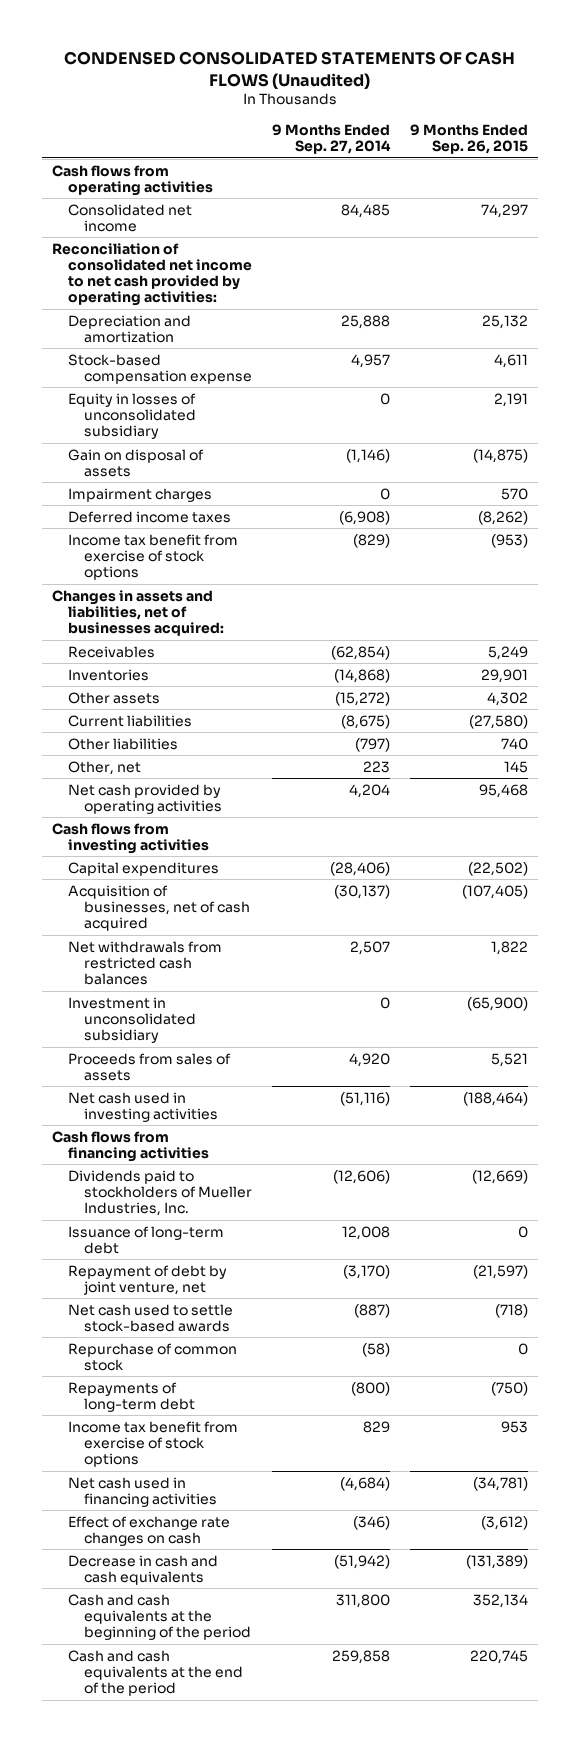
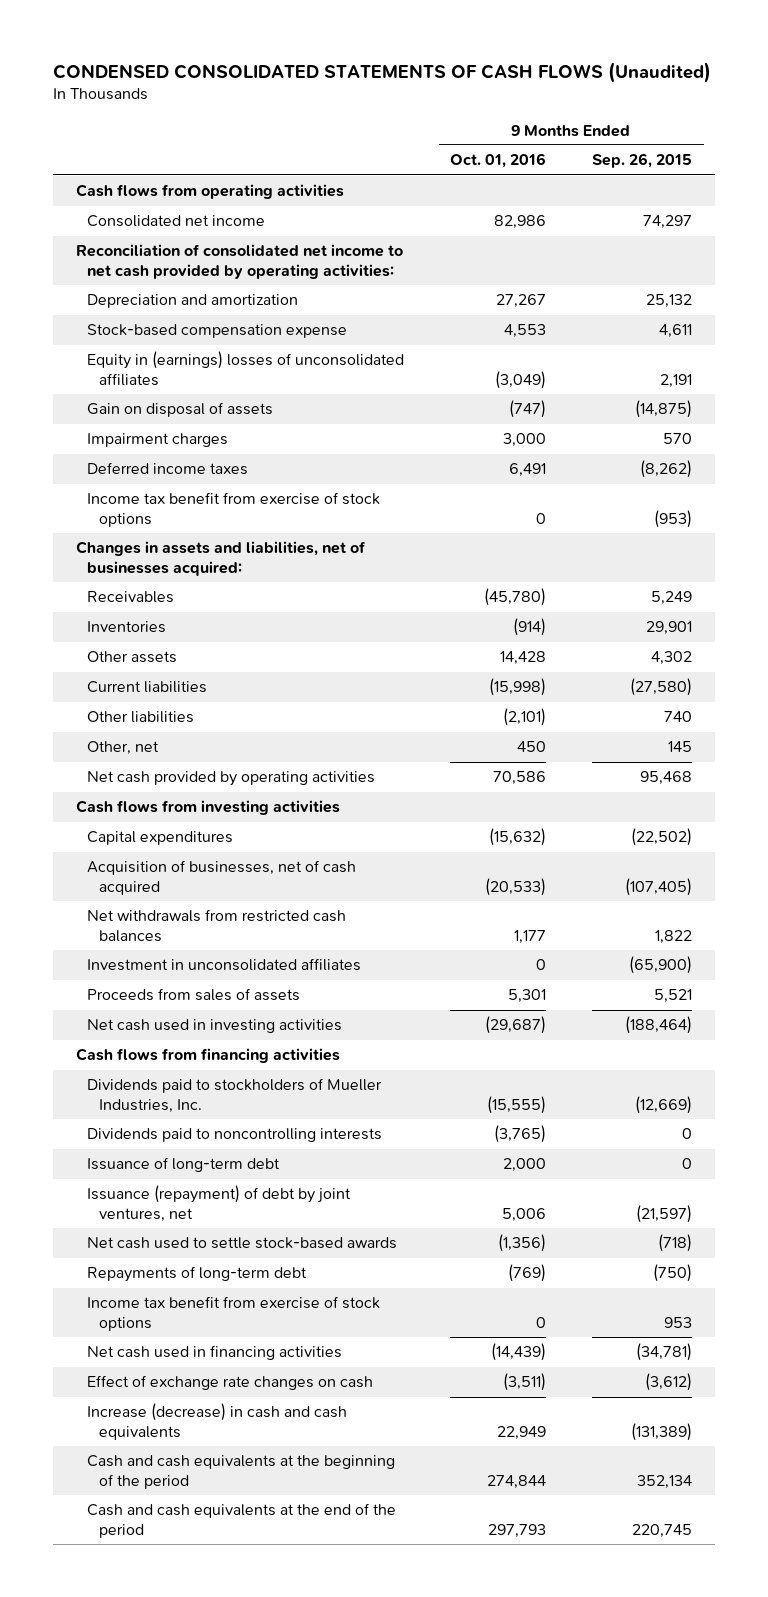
[272,124,392,155] 9 Months Ended Sep. 27, 2014 -> none
none -> [450,153,547,169] Oct. 01, 2016
[68,392,197,440] Equity in losses of unconsolidated subsidiary -> [87,351,405,387] Equity in (earnings) losses of unconsolidated affiliates
[68,996,197,1044] Investment in unconsolidated subsidiary -> [87,958,362,972] Investment in unconsolidated affiliates
none -> [87,1128,383,1143] Dividends paid to noncontrolling interests
[68,1264,228,1295] Repayment of debt by joint venture, net -> [87,1185,352,1223] Issuance (repayment) of debt by joint ventures, net
[68,1342,238,1371] Repurchase of common stock -> none
[68,1554,219,1585] Decrease in cash and cash equivalents -> [87,1403,348,1441] Increase (decrease) in cash and cash equivalents

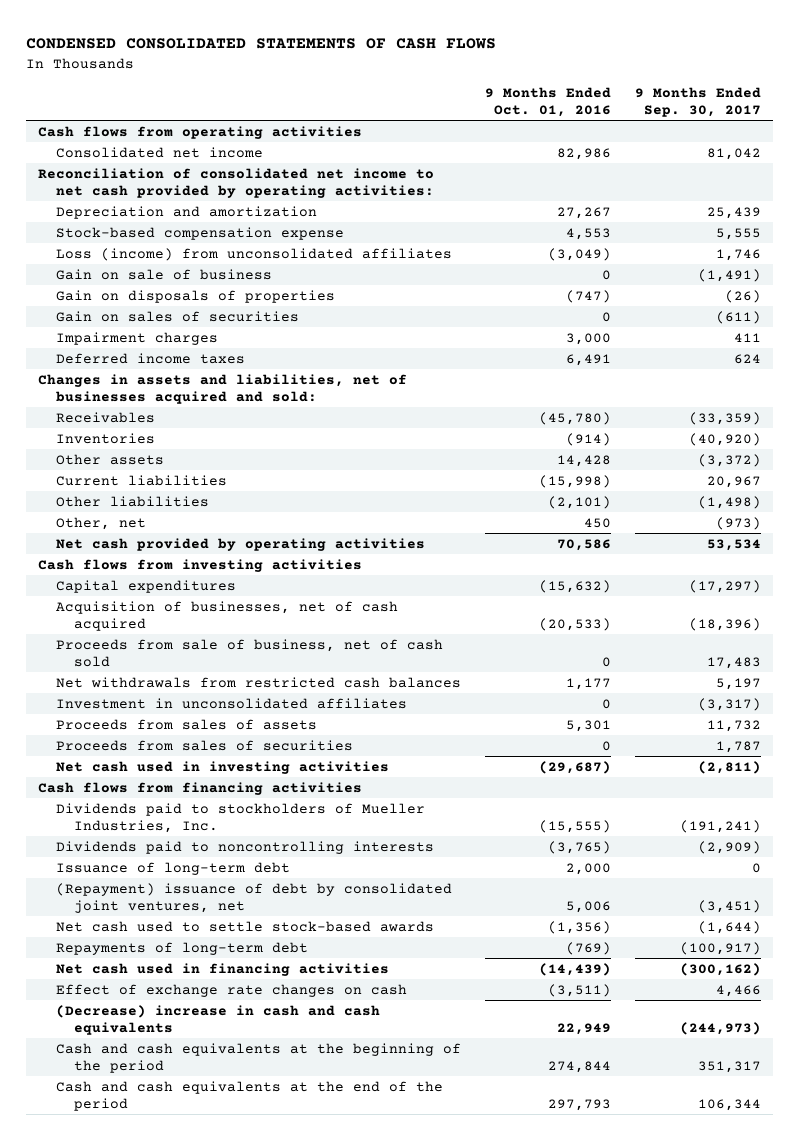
[52,61,711,83] CONDENSED CONSOLIDATED STATEMENTS OF CASH FLOWS (Unaudited) -> [25,38,496,50] CONDENSED CONSOLIDATED STATEMENTS OF CASH FLOWS
[592,153,693,169] Sep. 26, 2015 -> none
none -> [634,86,761,117] 9 Months Ended Sep. 30, 2017
[87,351,405,387] Equity in (earnings) losses of unconsolidated affiliates -> [55,247,452,261] Loss (income) from unconsolidated affiliates
none -> [55,268,272,280] Gain on sale of business
[87,402,274,418] Gain on disposal of assets -> [55,289,335,303] Gain on disposals of properties
none -> [55,310,299,322] Gain on sales of securities
[87,492,381,528] Income tax benefit from exercise of stock options -> none
[75,541,366,577] Changes in assets and liabilities, net of businesses acquired: -> [37,373,407,405] Changes in assets and liabilities, net of businesses acquired and sold:
none -> [55,638,443,668] Proceeds from sale of business, net of cash sold
none -> [55,739,353,751] Proceeds from sales of securities
[87,1185,352,1223] Issuance (repayment) of debt by joint ventures, net -> [55,882,452,914] (Repayment) issuance of debt by consolidated joint ventures, net
[87,1296,381,1332] Income tax benefit from exercise of stock options -> none
[87,1403,348,1441] Increase (decrease) in cash and cash equivalents -> [55,1004,380,1036] (Decrease) increase in cash and cash equivalents

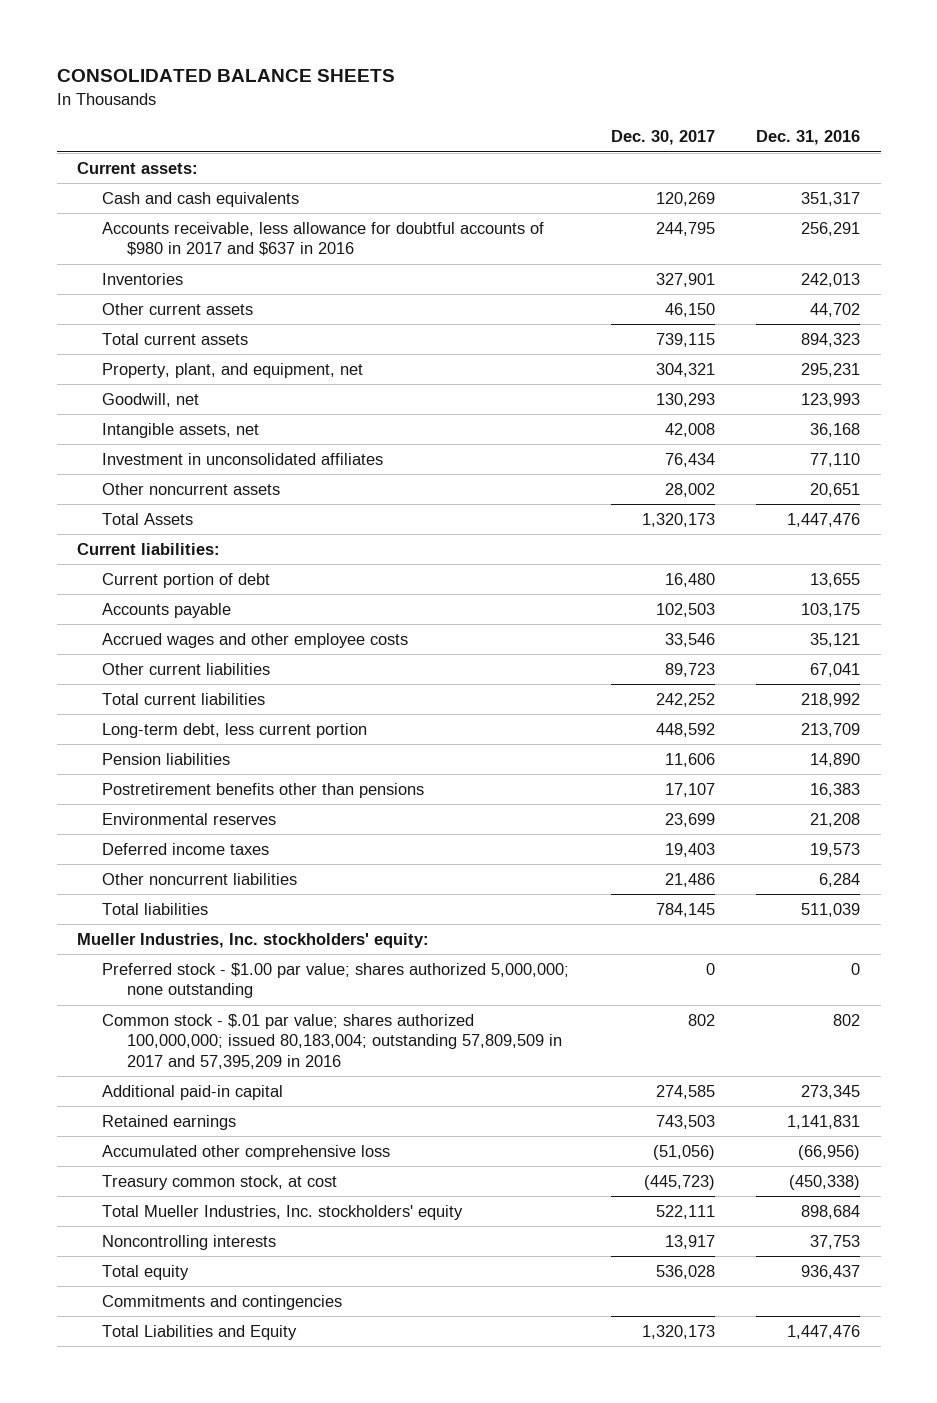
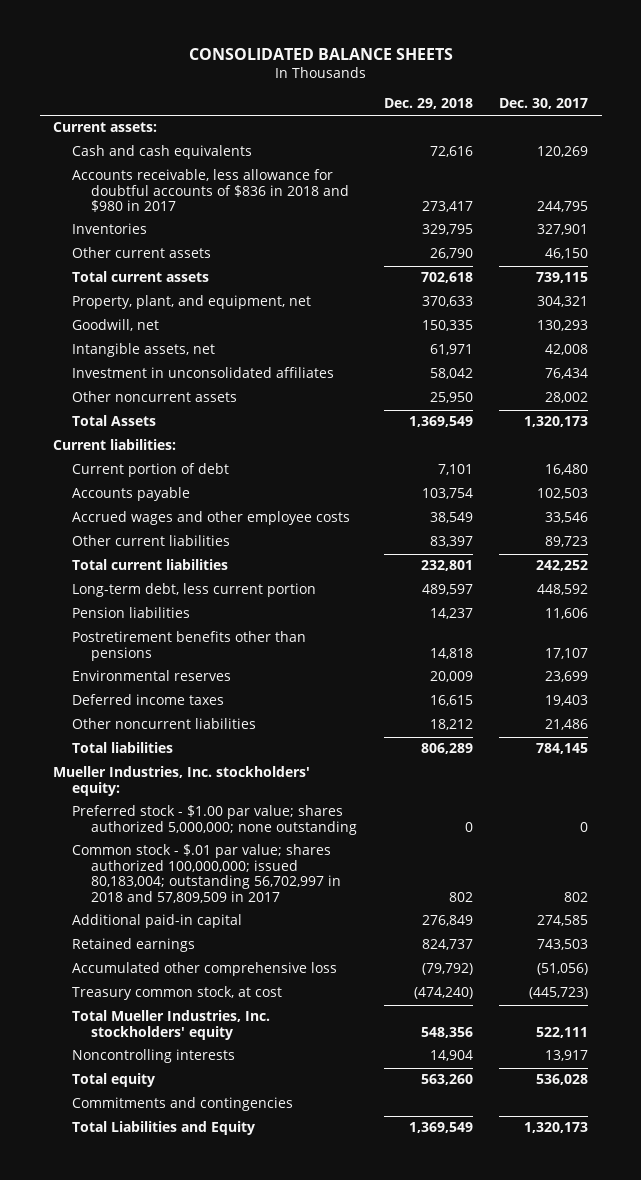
[756,130,861,146] Dec. 31, 2016 -> none
none -> [383,98,473,110] Dec. 29, 2018
[101,221,544,257] Accounts receivable, less allowance for doubtful accounts of $980 in 2017 and $637 in 2016 -> [72,169,350,213] Accounts receivable, less allowance for doubtful accounts of $836 in 2018 and $980 in 2017
[101,1013,562,1069] Common stock - $.01 par value; shares authorized 100,000,000; issued 80,183,004; outstanding 57,809,509 in 2017 and 57,395,209 in 2016 -> [72,844,342,903] Common stock - $.01 par value; shares authorized 100,000,000; issued 80,183,004; outstanding 56,702,997 in 2018 and 57,809,509 in 2017

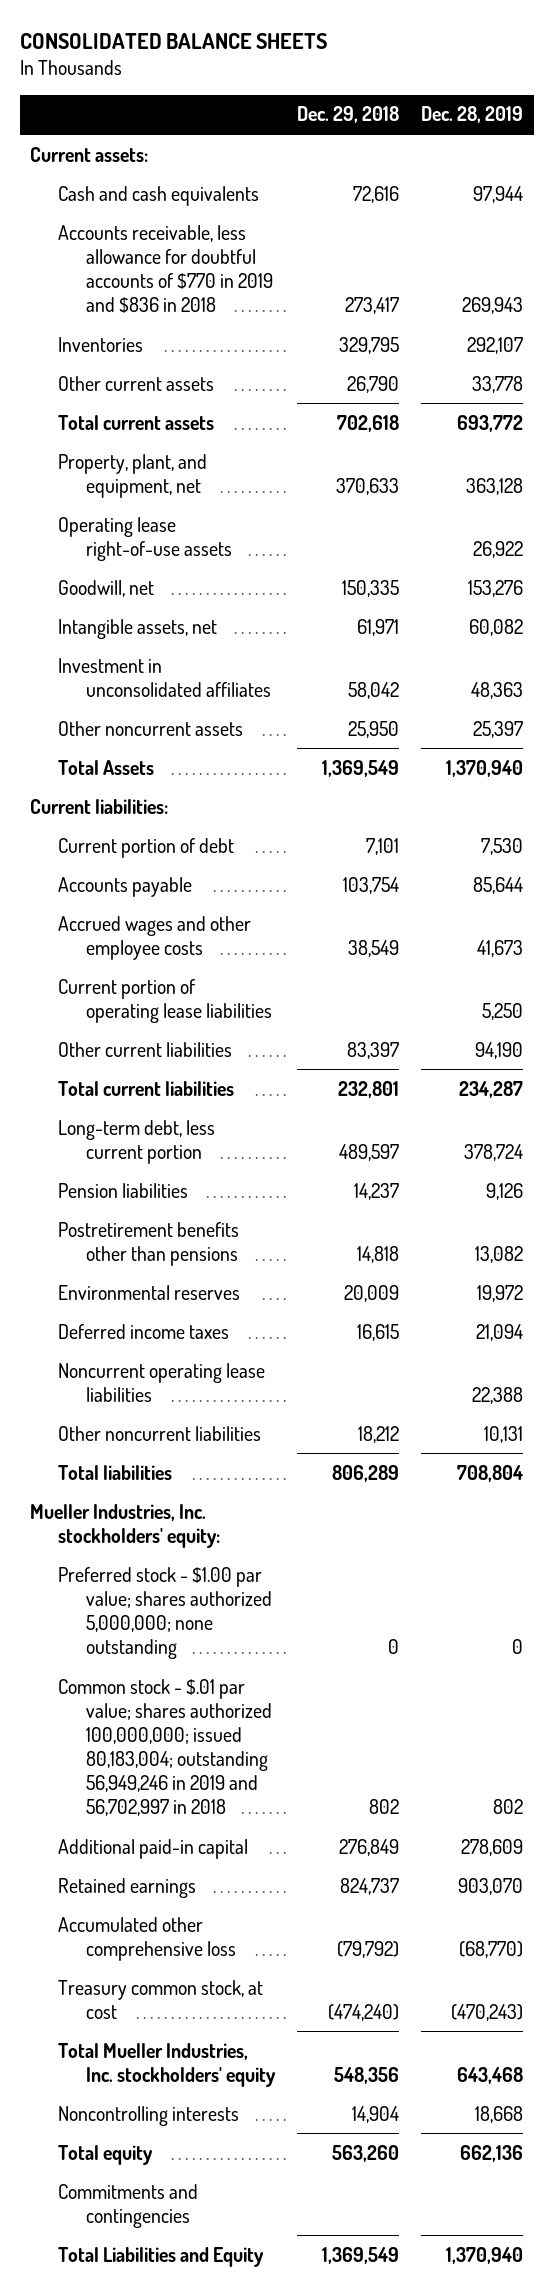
[499,98,589,110] Dec. 30, 2017 -> none
none -> [420,106,523,124] Dec. 28, 2019
[72,169,350,213] Accounts receivable, less allowance for doubtful accounts of $836 in 2018 and $980 in 2017 -> [58,224,274,313] Accounts receivable, less allowance for doubtful accounts of $770 in 2019 and $836 in 2018
none -> [58,516,233,561] Operating lease right-of-use assets
none -> [58,978,273,1023] Current portion of operating lease liabilities
none -> [58,1362,266,1402] Noncurrent operating lease liabilities
[72,844,342,903] Common stock - $.01 par value; shares authorized 100,000,000; issued 80,183,004; outstanding 56,702,997 in 2018 and 57,809,509 in 2017 -> [58,1678,273,1817] Common stock - $.01 par value; shares authorized 100,000,000; issued 80,183,004; outstanding 56,949,246 in 2019 and 56,702,997 in 2018

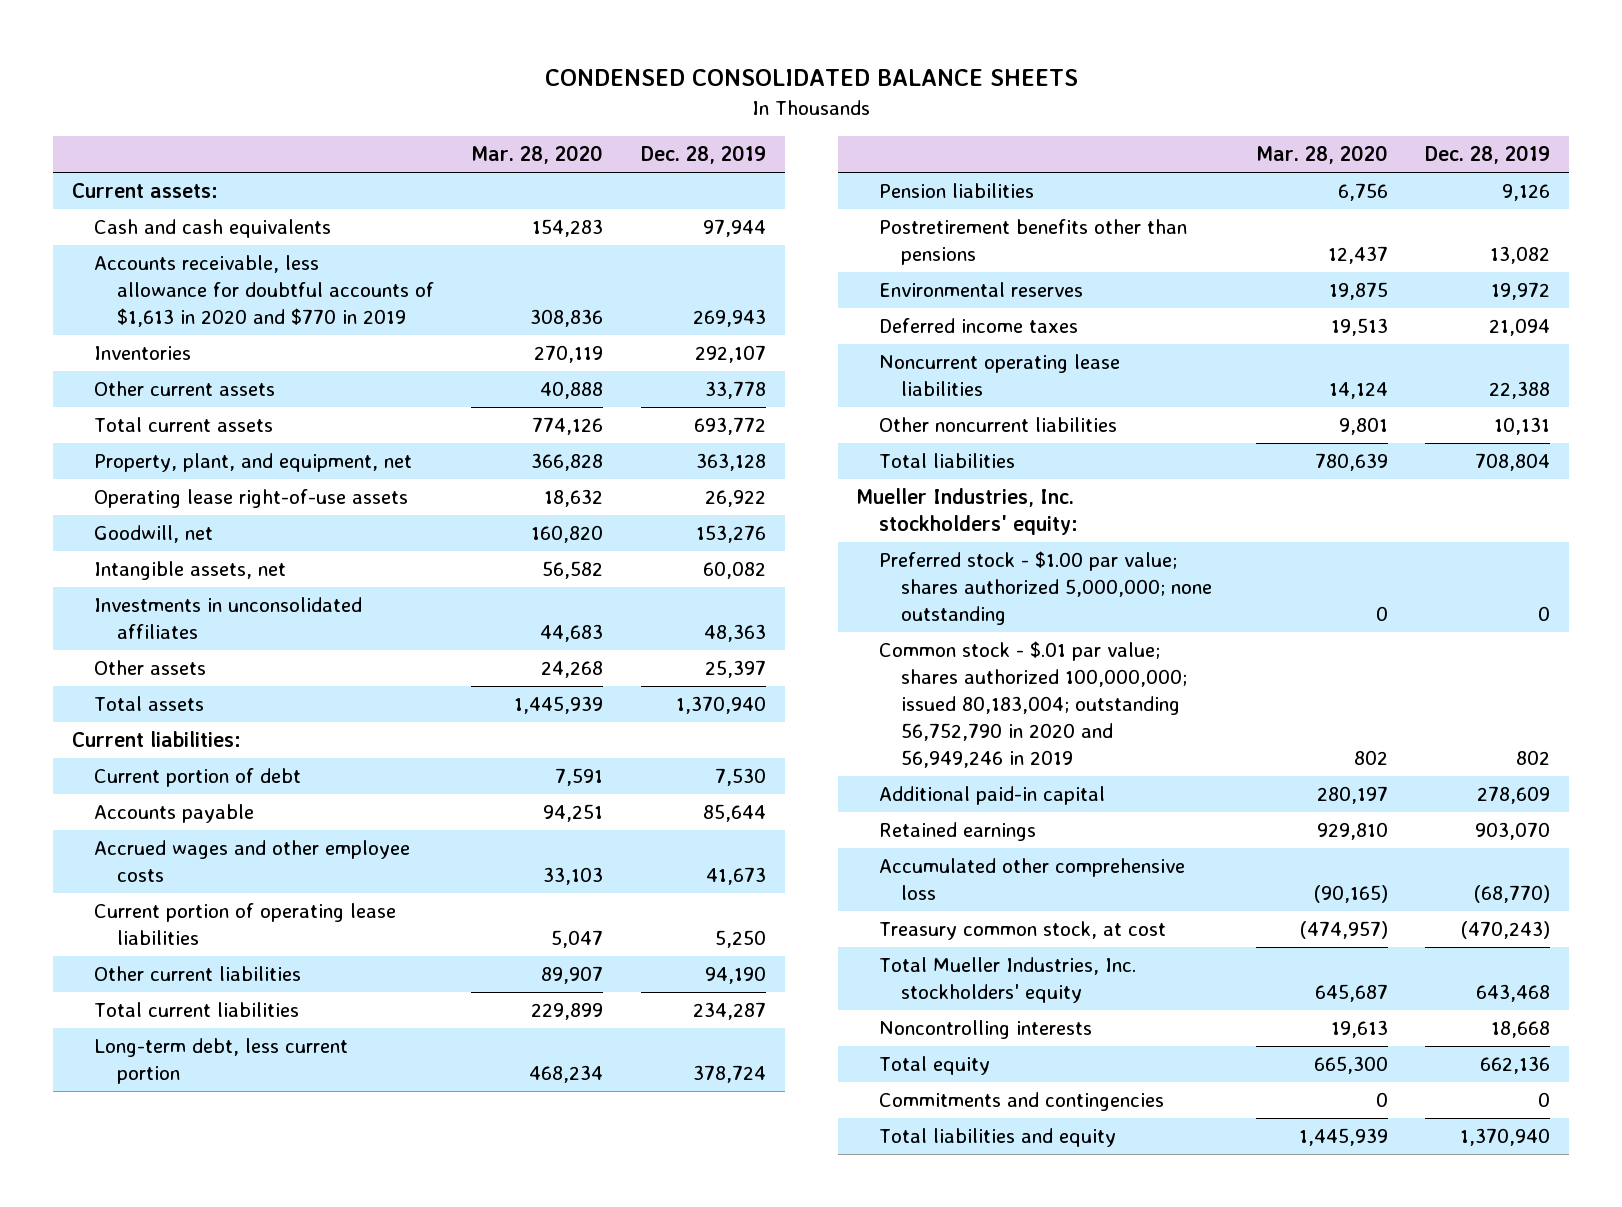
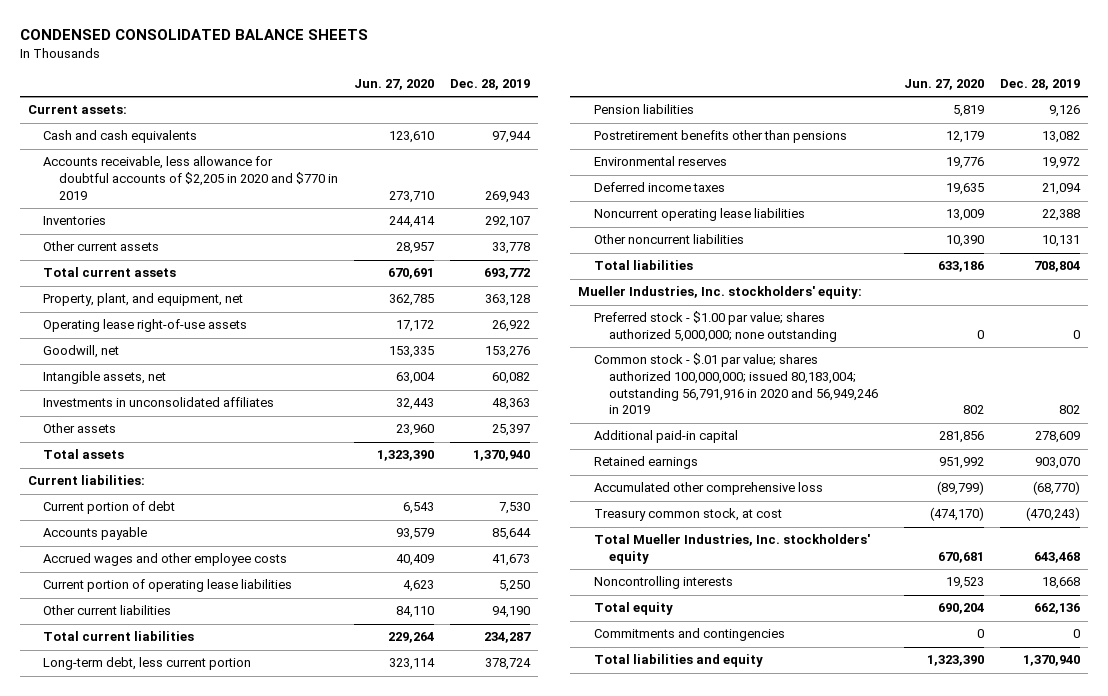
[471,145,604,165] Mar. 28, 2020 -> none
none -> [353,79,434,91] Jun. 27, 2020
[94,255,434,328] Accounts receivable, less allowance for doubtful accounts of $1,613 in 2020 and $770 in 2019 -> [43,156,339,200] Accounts receivable, less allowance for doubtful accounts of $2,205 in 2020 and $770 in 2019
[878,641,1187,769] Common stock - $.01 par value; shares authorized 100,000,000; issued 80,183,004; outstanding 56,752,790 in 2020 and 56,949,246 in 2019 -> [593,353,879,415] Common stock - $.01 par value; shares authorized 100,000,000; issued 80,183,004; outstanding 56,791,916 in 2020 and 56,949,246 in 2019

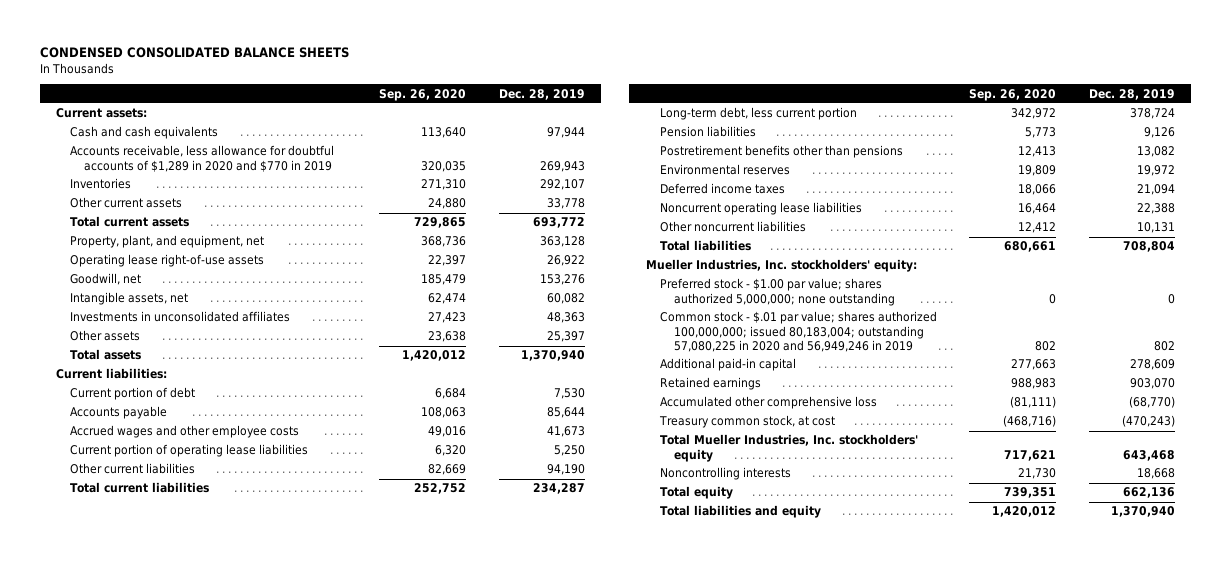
[353,79,434,91] Jun. 27, 2020 -> none
none -> [379,88,467,101] Sep. 26, 2020
[43,156,339,200] Accounts receivable, less allowance for doubtful accounts of $2,205 in 2020 and $770 in 2019 -> [69,145,334,172] Accounts receivable, less allowance for doubtful accounts of $1,289 in 2020 and $770 in 2019
[593,353,879,415] Common stock - $.01 par value; shares authorized 100,000,000; issued 80,183,004; outstanding 56,791,916 in 2020 and 56,949,246 in 2019 -> [659,311,937,352] Common stock - $.01 par value; shares authorized 100,000,000; issued 80,183,004; outstanding 57,080,225 in 2020 and 56,949,246 in 2019
[593,628,785,642] Commitments and contingencies -> none

